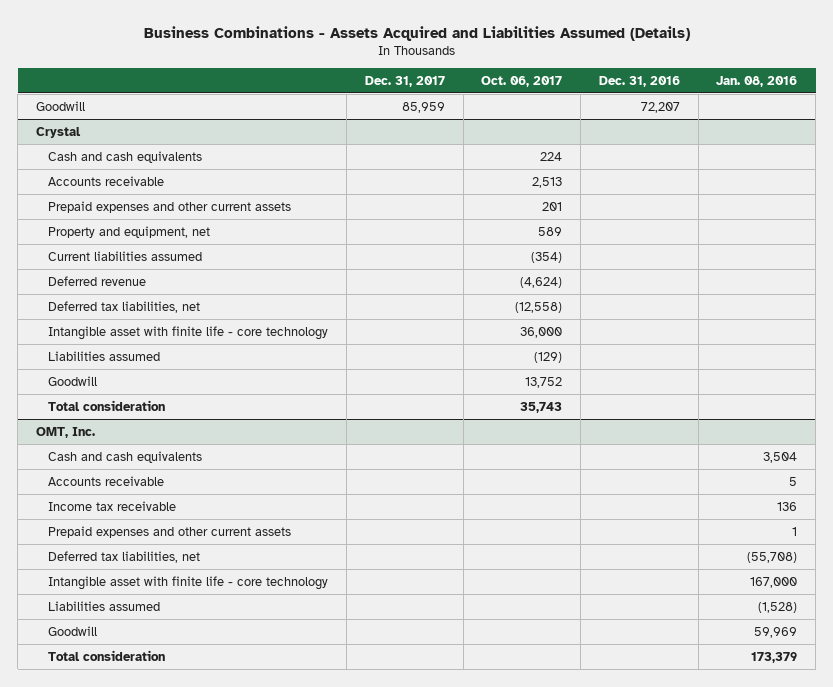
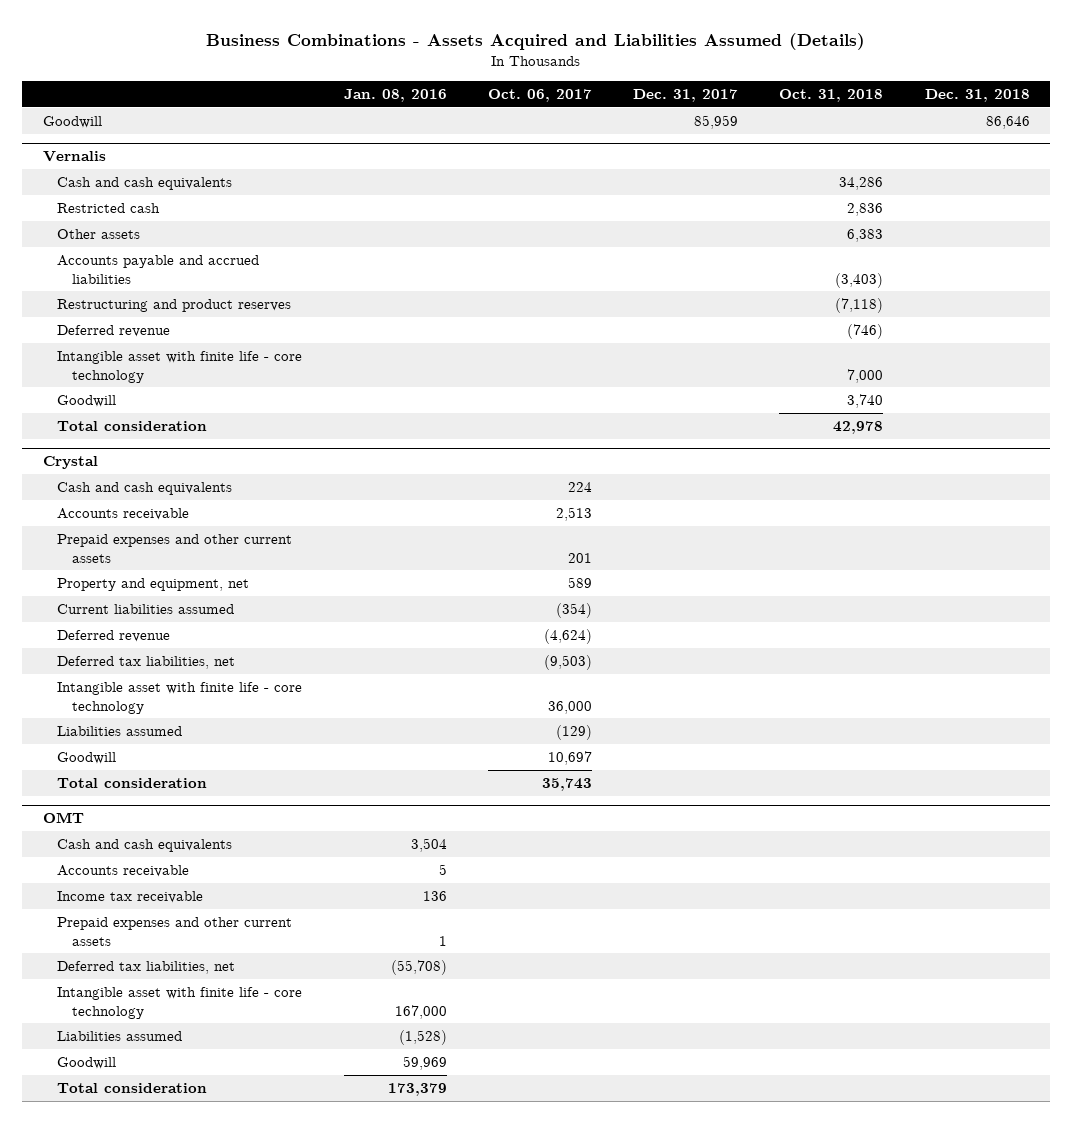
[598,75,680,87] Dec. 31, 2016 -> none
none -> [779,88,884,102] Oct. 31, 2018
none -> [924,88,1030,102] Dec. 31, 2018
none -> [42,151,106,163] Vernalis
none -> [57,177,233,191] Cash and cash equivalents
none -> [57,203,161,214] Restricted cash
none -> [57,229,141,240] Other assets
none -> [57,255,260,284] Accounts payable and accrued liabilities
none -> [57,299,292,313] Restructuring and product reserves
none -> [57,325,171,338] Deferred revenue
none -> [57,351,303,383] Intangible asset with finite life - core technology
none -> [57,395,117,408] Goodwill
none -> [57,421,208,432] Total consideration
[515,301,563,313] (12,558) -> [543,655,592,671] (9,503)
[525,376,563,388] 13,752 -> [547,751,592,766] 10,697
[35,426,95,438] OMT, Inc. -> [42,812,84,824] OMT

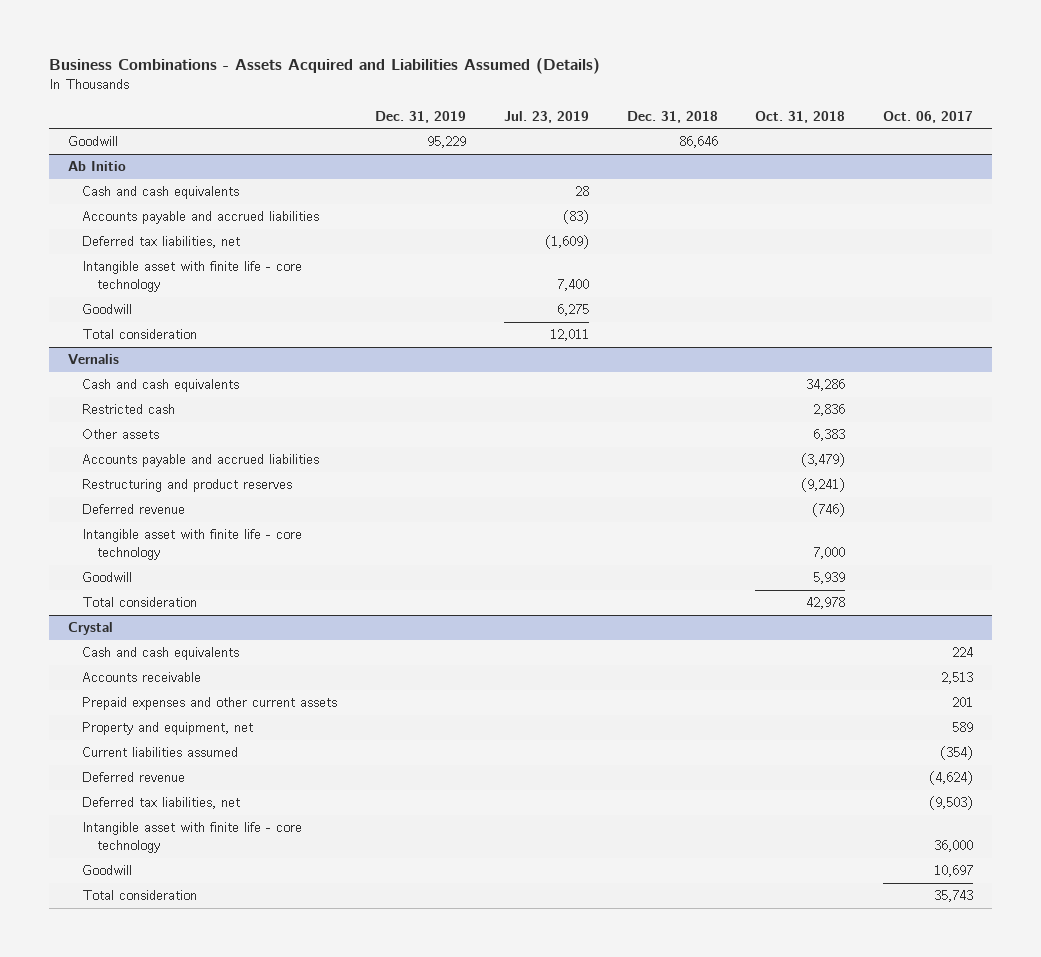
[343,88,447,102] Jan. 08, 2016 -> none
[633,88,739,102] Dec. 31, 2017 -> none
none -> [375,110,467,123] Dec. 31, 2019
none -> [503,110,589,123] Jul. 23, 2019
none -> [67,161,126,172] Ab Initio
none -> [82,186,240,200] Cash and cash equivalents
none -> [82,211,320,225] Accounts payable and accrued liabilities
none -> [82,236,241,249] Deferred tax liabilities, net
none -> [82,261,303,292] Intangible asset with finite life - core technology
none -> [82,304,133,315] Goodwill
none -> [82,329,198,340] Total consideration
[835,272,884,288] (3,403) -> [801,453,846,468] (3,479)
[835,298,884,314] (7,118) -> [801,478,846,493] (9,241)
[847,394,884,409] 3,740 -> [813,572,846,585] 5,939
[57,726,183,737] Liabilities assumed -> none
[42,812,84,824] OMT -> none
[57,839,233,853] Cash and cash equivalents -> none
[57,865,190,878] Accounts receivable -> none
[57,891,204,904] Income tax receivable -> none
[57,917,293,946] Prepaid expenses and other current assets -> none
[57,961,236,975] Deferred tax liabilities, net -> none
[57,987,303,1019] Intangible asset with finite life - core technology -> none
[57,1031,183,1042] Liabilities assumed -> none
[57,1057,117,1070] Goodwill -> none
[57,1083,208,1094] Total consideration -> none

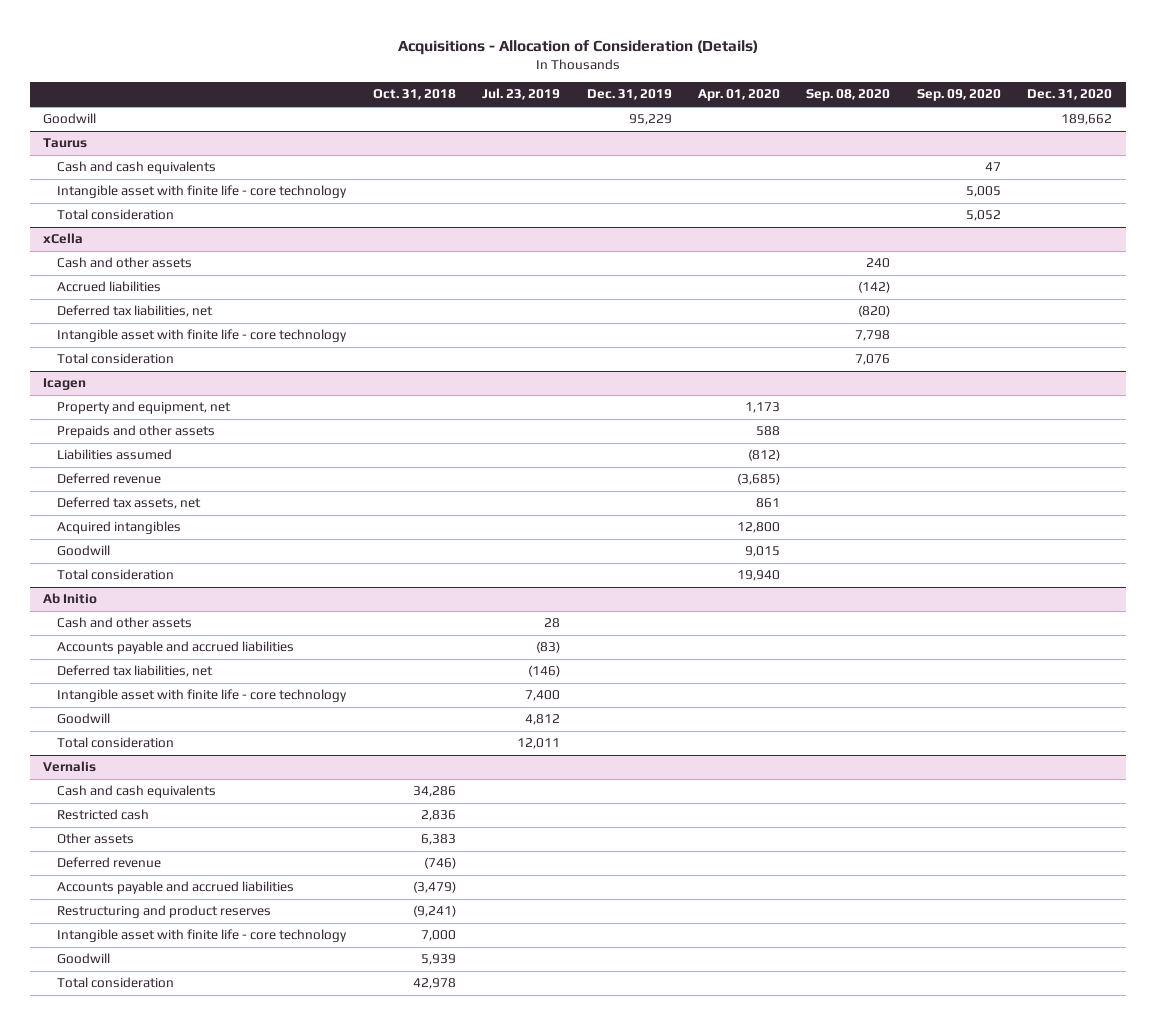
[48,58,600,75] Business Combinations - Assets Acquired and Liabilities Assumed (Details) -> [397,39,758,55] Acquisitions - Allocation of Consideration (Details)
[626,110,718,123] Dec. 31, 2018 -> none
[883,110,974,123] Oct. 06, 2017 -> none
none -> [698,89,781,102] Apr. 01, 2020
none -> [806,89,891,102] Sep. 08, 2020
none -> [916,89,1001,102] Sep. 09, 2020
none -> [1027,89,1113,101] Dec. 31, 2020
none -> [43,138,88,149] Taurus
none -> [57,161,217,175] Cash and cash equivalents
none -> [57,185,348,199] Intangible asset with finite life - core technology
none -> [57,209,175,221] Total consideration
none -> [43,233,84,245] xCella
none -> [57,257,193,269] Cash and other assets
none -> [57,281,162,293] Accrued liabilities
none -> [57,305,214,318] Deferred tax liabilities, net
none -> [57,329,348,343] Intangible asset with finite life - core technology
none -> [57,353,175,365] Total consideration
none -> [43,378,87,391] Icagen
none -> [57,401,232,415] Property and equipment, net
none -> [57,425,216,439] Prepaids and other assets
none -> [57,449,173,461] Liabilities assumed
none -> [57,473,162,485] Deferred revenue
none -> [57,497,202,510] Deferred tax assets, net
none -> [57,521,182,535] Acquired intangibles
none -> [57,545,111,557] Goodwill
none -> [57,569,175,581] Total consideration
[82,186,240,200] Cash and cash equivalents -> none
none -> [57,617,193,629] Cash and other assets
[544,235,589,250] (1,609) -> [528,665,561,678] (146)
[556,304,589,317] 6,275 -> [525,714,561,726] 4,812
[82,504,186,515] Deferred revenue -> [57,857,162,869] Deferred revenue
[67,622,113,636] Crystal -> none
[82,647,240,661] Cash and cash equivalents -> none
[82,672,202,683] Accounts receivable -> none
[82,697,338,711] Prepaid expenses and other current assets -> none
[82,722,254,736] Property and equipment, net -> none
[82,747,239,758] Current liabilities assumed -> none
[82,772,186,783] Deferred revenue -> none
[82,797,241,810] Deferred tax liabilities, net -> none
[82,822,303,853] Intangible asset with finite life - core technology -> none
[82,865,133,876] Goodwill -> none
[82,890,198,901] Total consideration -> none

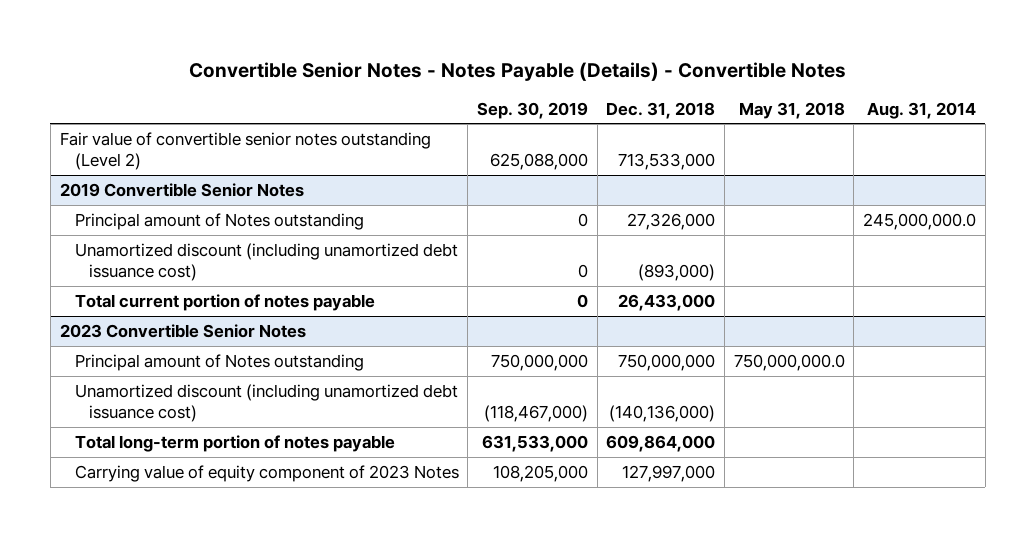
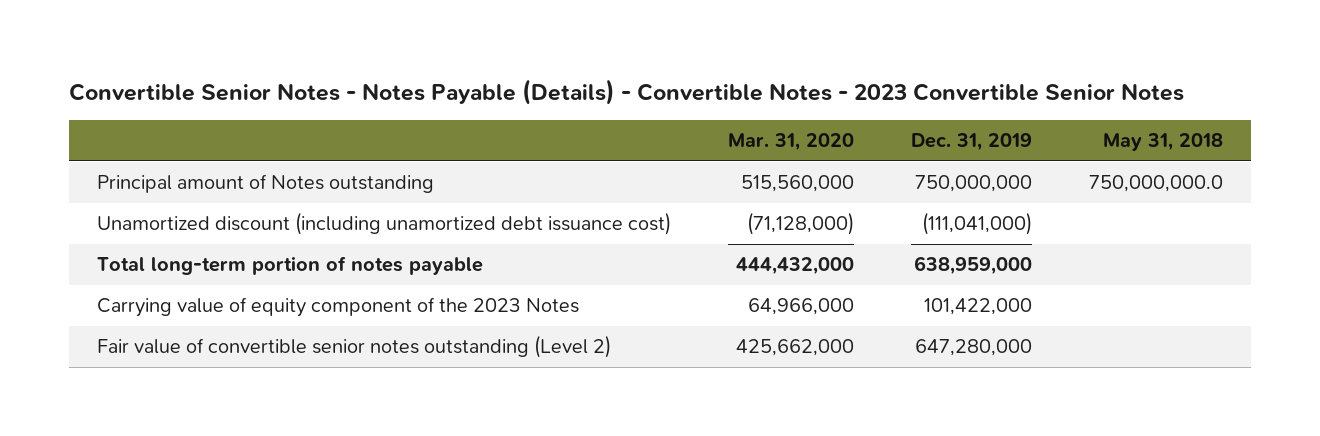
[188,61,846,81] Convertible Senior Notes - Notes Payable (Details) - Convertible Notes -> [68,78,1184,105] Convertible Senior Notes - Notes Payable (Details) - Convertible Notes - 2023 Convertible Senior Notes
[476,101,588,119] Sep. 30, 2019 -> none
[606,101,716,119] Dec. 31, 2018 -> none
[867,101,977,119] Aug. 31, 2014 -> none
none -> [728,132,855,151] Mar. 31, 2020
none -> [910,132,1032,151] Dec. 31, 2019
none -> [97,174,435,194] Principal amount of Notes outstanding
none -> [97,212,672,236] Unamortized discount (including unamortized debt issuance cost)
none -> [97,256,484,276] Total long-term portion of notes payable
none -> [97,297,580,318] Carrying value of equity component of the 2023 Notes
[59,182,304,197] 2019 Convertible Senior Notes -> none
[74,212,364,230] Principal amount of Notes outstanding -> none
[74,242,458,281] Unamortized discount (including unamortized debt issuance cost) -> none
[74,293,375,311] Total current portion of notes payable -> none
[59,323,306,338] 2023 Convertible Senior Notes -> none
[74,353,364,371] Principal amount of Notes outstanding -> none
[74,383,458,422] Unamortized discount (including unamortized debt issuance cost) -> none
[74,434,395,452] Total long-term portion of notes payable -> none
[74,464,459,482] Carrying value of equity component of 2023 Notes -> none

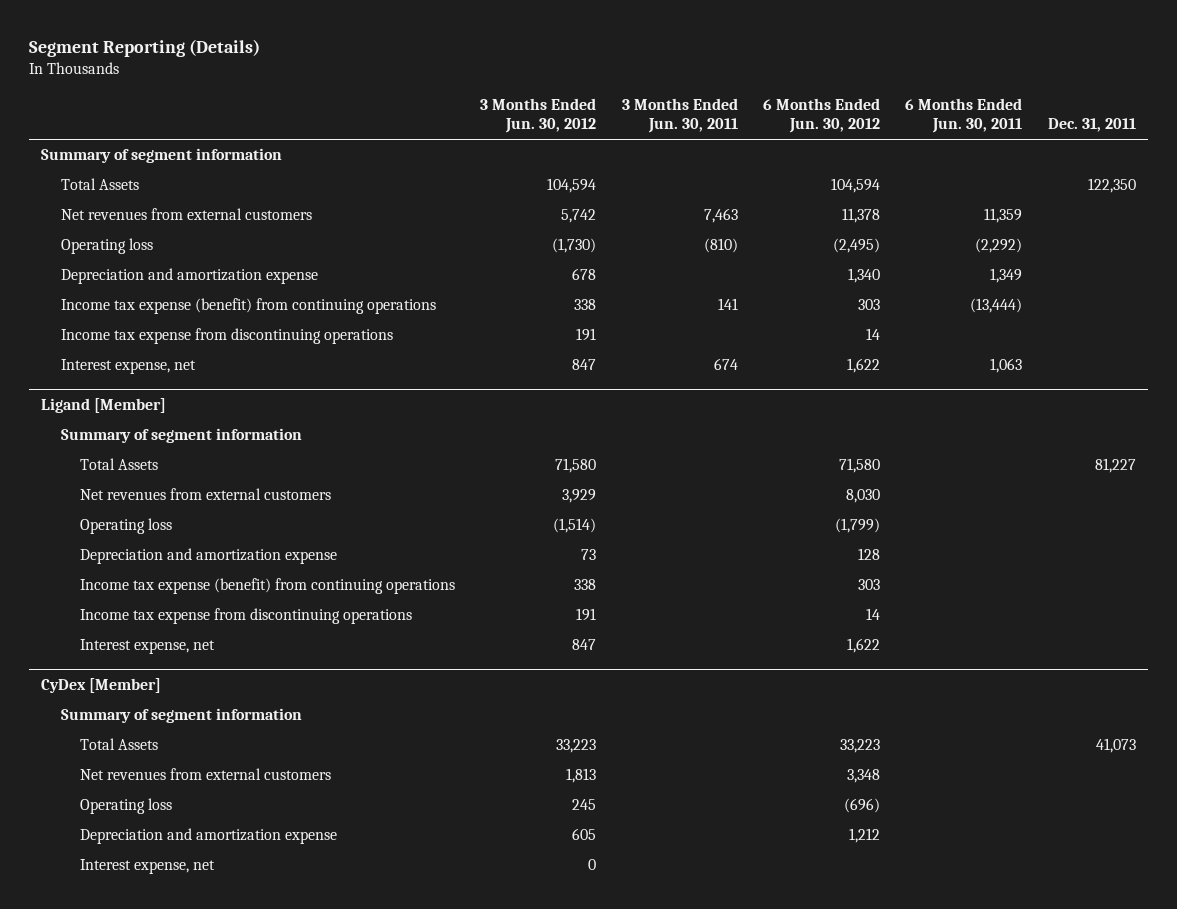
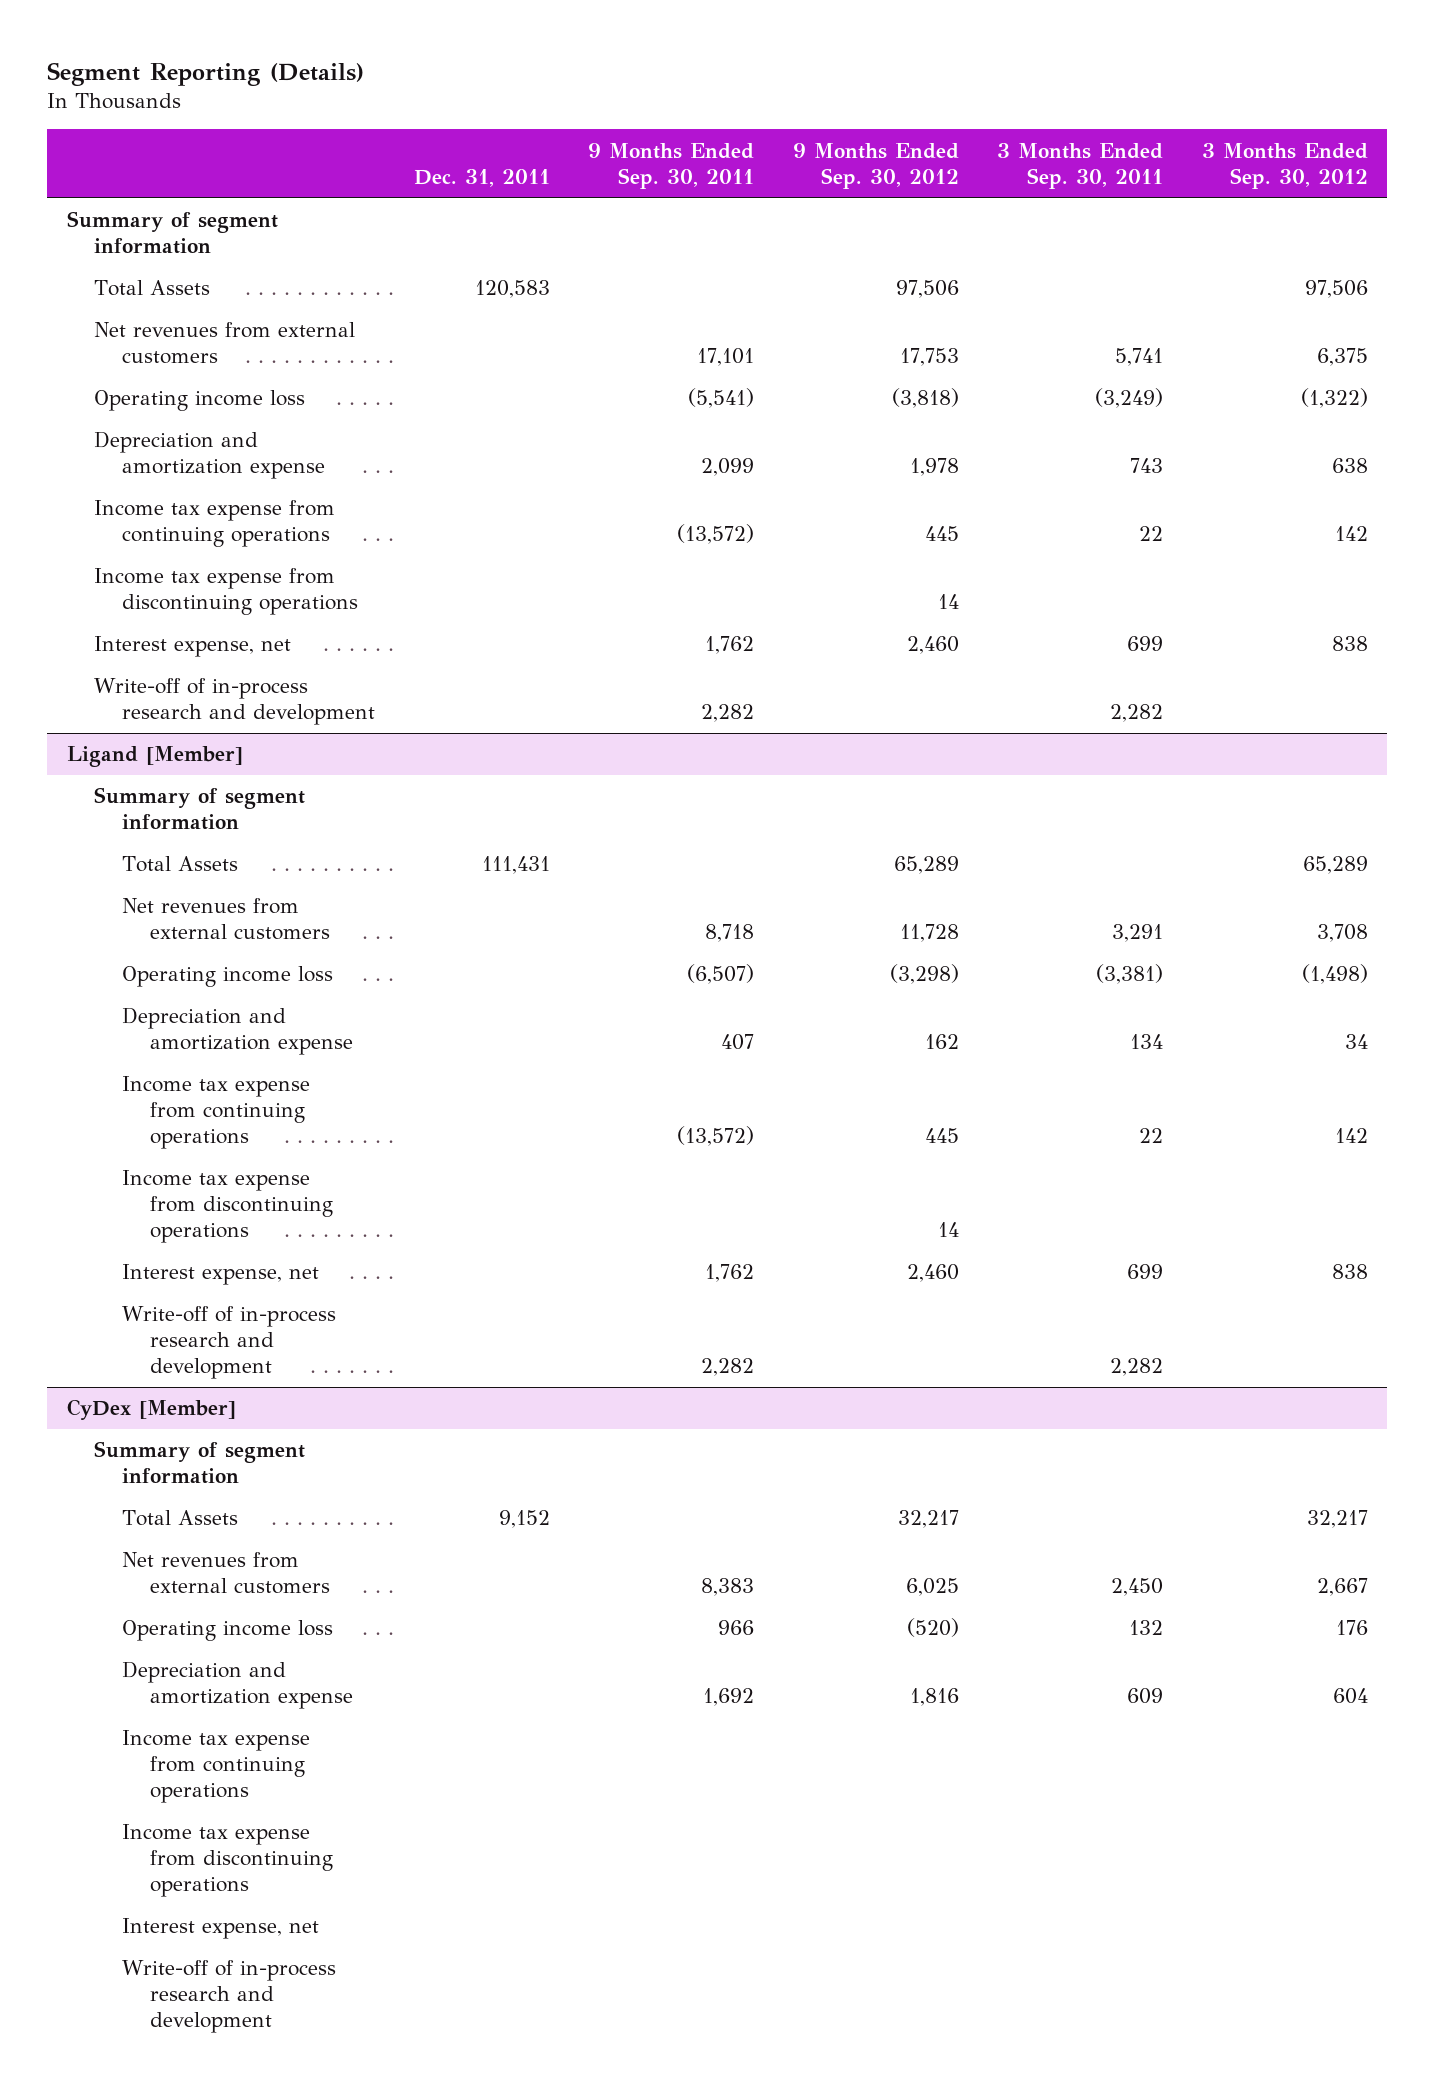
[480,97,597,134] 3 Months Ended Jun. 30, 2012 -> none
[621,97,738,134] 3 Months Ended Jun. 30, 2011 -> none
[762,97,880,134] 6 Months Ended Jun. 30, 2012 -> none
[905,97,1023,134] 6 Months Ended Jun. 30, 2011 -> none
none -> [588,142,755,189] 9 Months Ended Sep. 30, 2011
none -> [792,142,959,189] 9 Months Ended Sep. 30, 2012
none -> [997,142,1164,189] 3 Months Ended Sep. 30, 2011
none -> [1201,142,1368,189] 3 Months Ended Sep. 30, 2012
[1087,178,1136,194] 122,350 -> [474,280,550,299] 120,583
[60,238,153,255] Operating loss -> [94,390,306,412] Operating income loss
[60,298,436,315] Income tax expense (benefit) from continuing operations -> [94,500,336,548] Income tax expense from continuing operations
none -> [94,678,376,726] Write-off of in-process research and development
[1094,458,1136,474] 81,227 -> [481,856,550,875] 111,431
[80,518,173,535] Operating loss -> [122,966,334,988] Operating income loss
[80,578,456,595] Income tax expense (benefit) from continuing operations -> [122,1076,311,1150] Income tax expense from continuing operations
none -> [122,1306,337,1380] Write-off of in-process research and development
[1095,738,1136,754] 41,073 -> [498,1510,550,1529] 9,152
[80,798,173,815] Operating loss -> [122,1620,334,1642] Operating income loss
none -> [122,1730,311,1804] Income tax expense from continuing operations
none -> [122,1824,333,1898] Income tax expense from discontinuing operations
none -> [122,1960,337,2034] Write-off of in-process research and development

